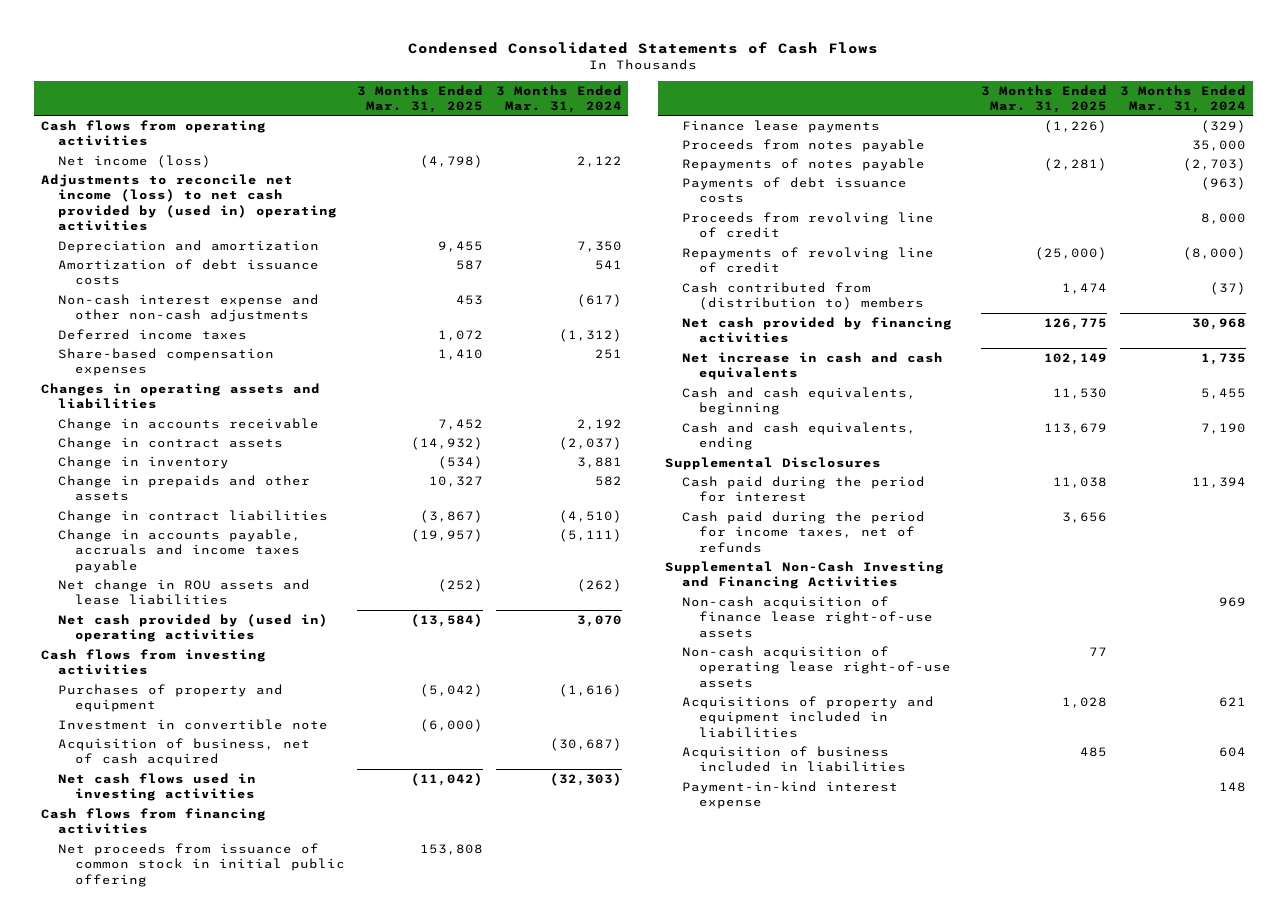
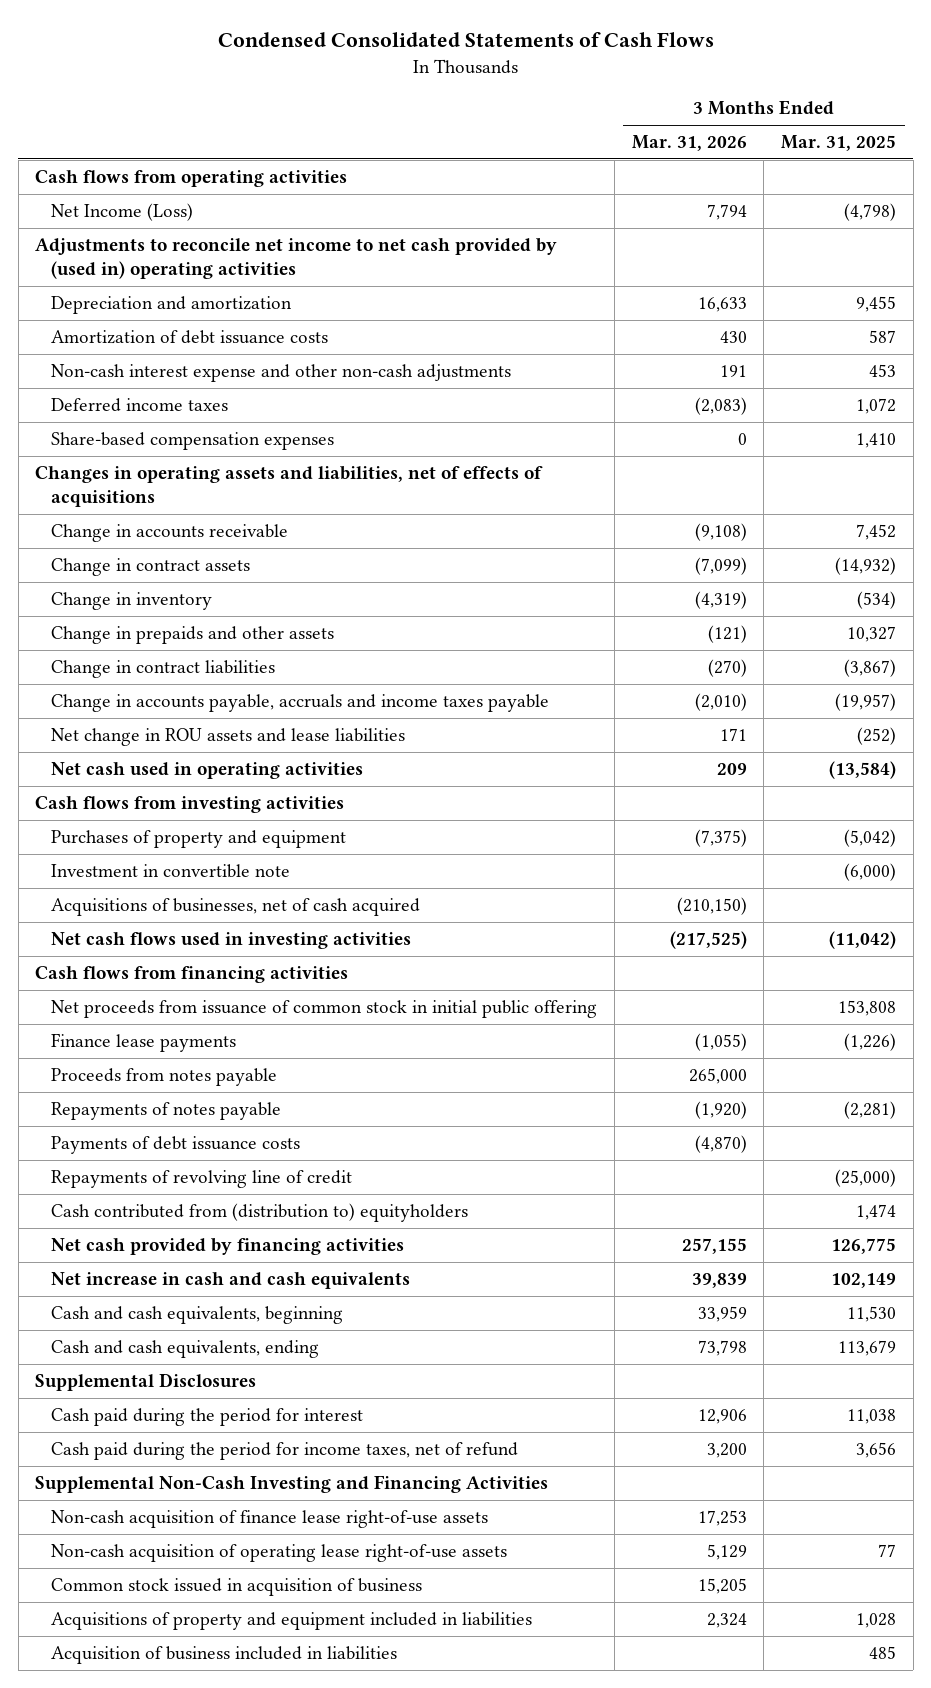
[496,84,623,114] 3 Months Ended Mar. 31, 2024 -> none
none -> [631,135,747,152] Mar. 31, 2026
[57,154,211,168] Net income (loss) -> [51,202,194,221] Net Income (Loss)
[40,173,337,232] Adjustments to reconcile net income (loss) to net cash provided by (used in) operating activities -> [35,237,558,279] Adjustments to reconcile net income to net cash provided by (used in) operating activities
[40,382,320,410] Changes in operating assets and liabilities -> [35,465,544,507] Changes in operating assets and liabilities, net of effects of acquisitions
[57,613,328,643] Net cash provided by (used in) operating activities -> [51,761,364,779] Net cash used in operating activities
[57,737,310,767] Acquisition of business, net of cash acquired -> [51,897,421,916] Acquisitions of businesses, net of cash acquired
[681,211,934,239] Proceeds from revolving line of credit -> none
[681,281,924,311] Cash contributed from (distribution to) members -> [51,1202,469,1222] Cash contributed from (distribution to) equityholders
[681,510,925,553] Cash paid during the period for income taxes, net of refunds -> [51,1441,519,1460] Cash paid during the period for income taxes, net of refund
none -> [51,1577,423,1596] Common stock issued in acquisition of business
[681,780,898,810] Payment-in-kind interest expense -> none

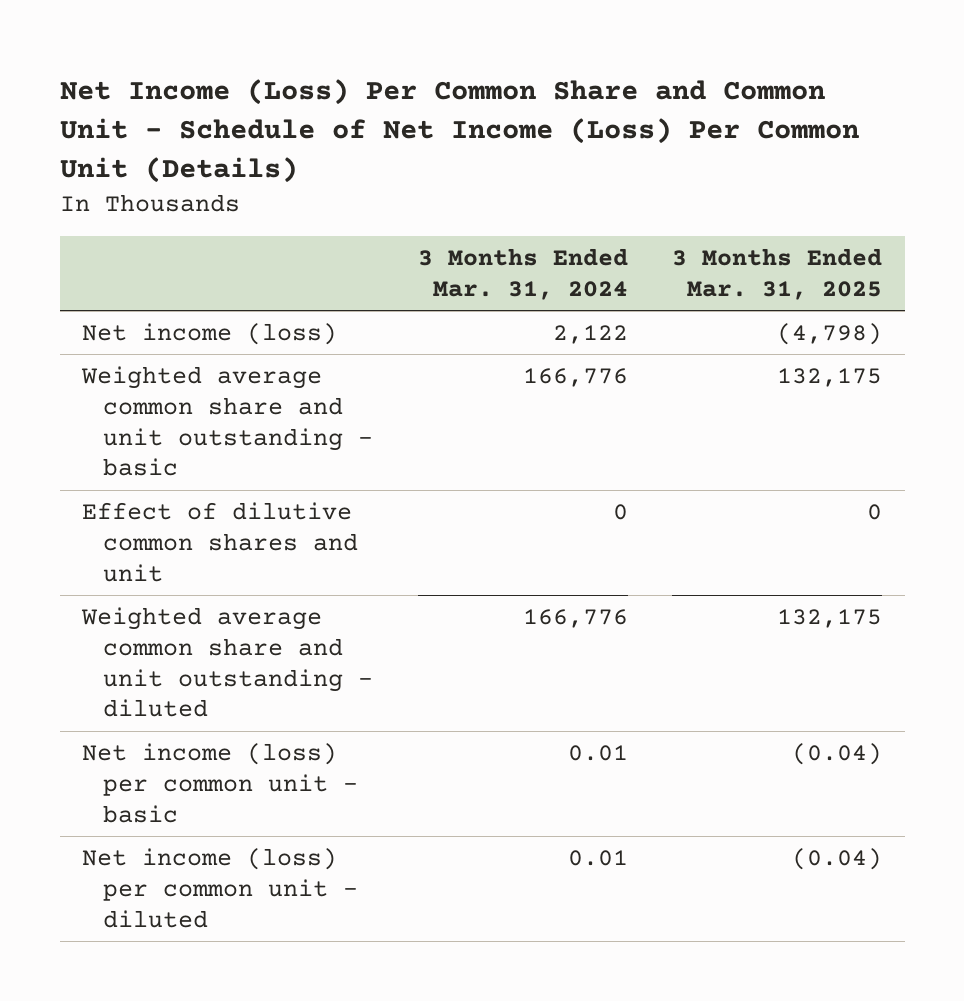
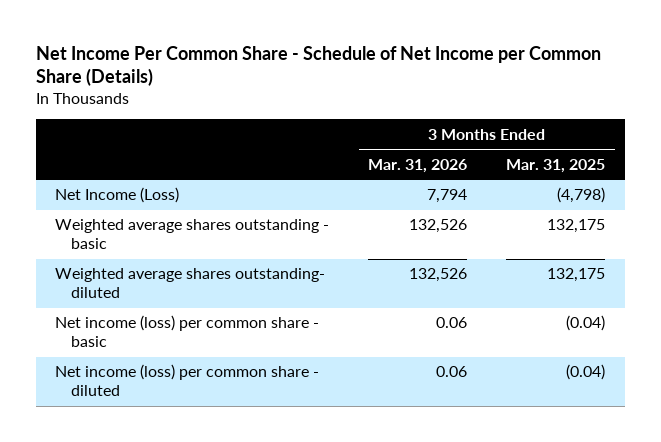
[59,78,859,184] Net Income (Loss) Per Common Share and Common Unit - Schedule of Net Income (Loss) Per Common Unit (Details) -> [36,45,602,87] Net Income Per Common Share - Schedule of Net Income per Common Share (Details)
[417,248,628,300] 3 Months Ended Mar. 31, 2024 -> none
none -> [368,158,468,173] Mar. 31, 2026
[81,501,359,582] Effect of dilutive common shares and unit -> none
[81,322,337,345] Net income (loss) -> [55,187,180,204] Net Income (Loss)
[80,365,374,477] Weighted average common share and unit outstanding - basic -> [55,219,330,250] Weighted average shares outstanding - basic
[80,606,374,718] Weighted average common share and unit outstanding - diluted -> [55,268,326,299] Weighted average shares outstanding- diluted
[81,742,359,823] Net income (loss) per common unit - basic -> [55,315,320,348] Net income (loss) per common share - basic
[81,847,359,928] Net income (loss) per common unit - diluted -> [55,364,320,397] Net income (loss) per common share - diluted

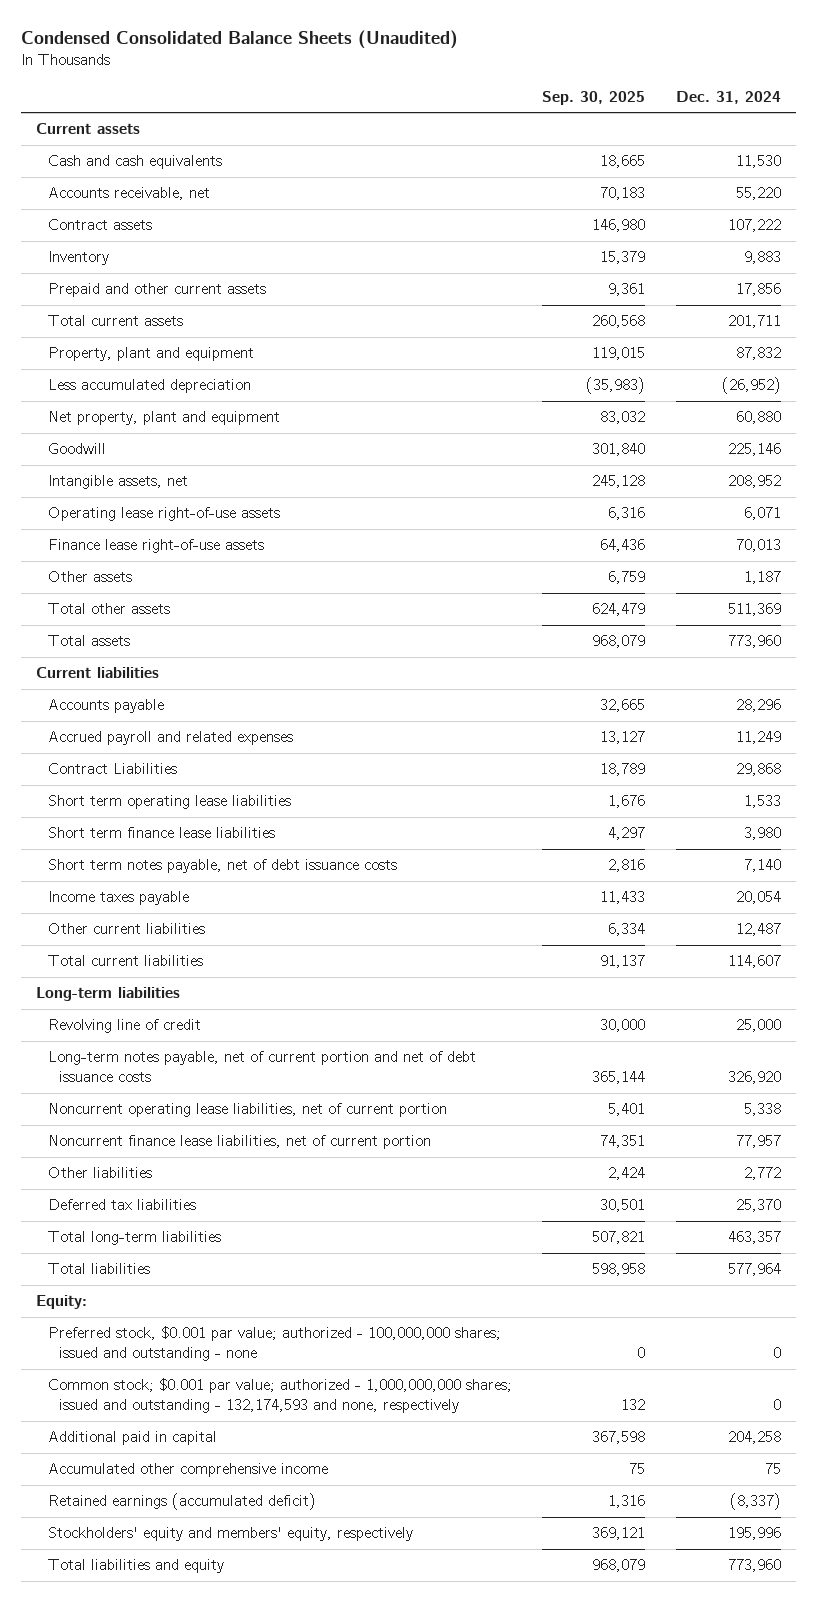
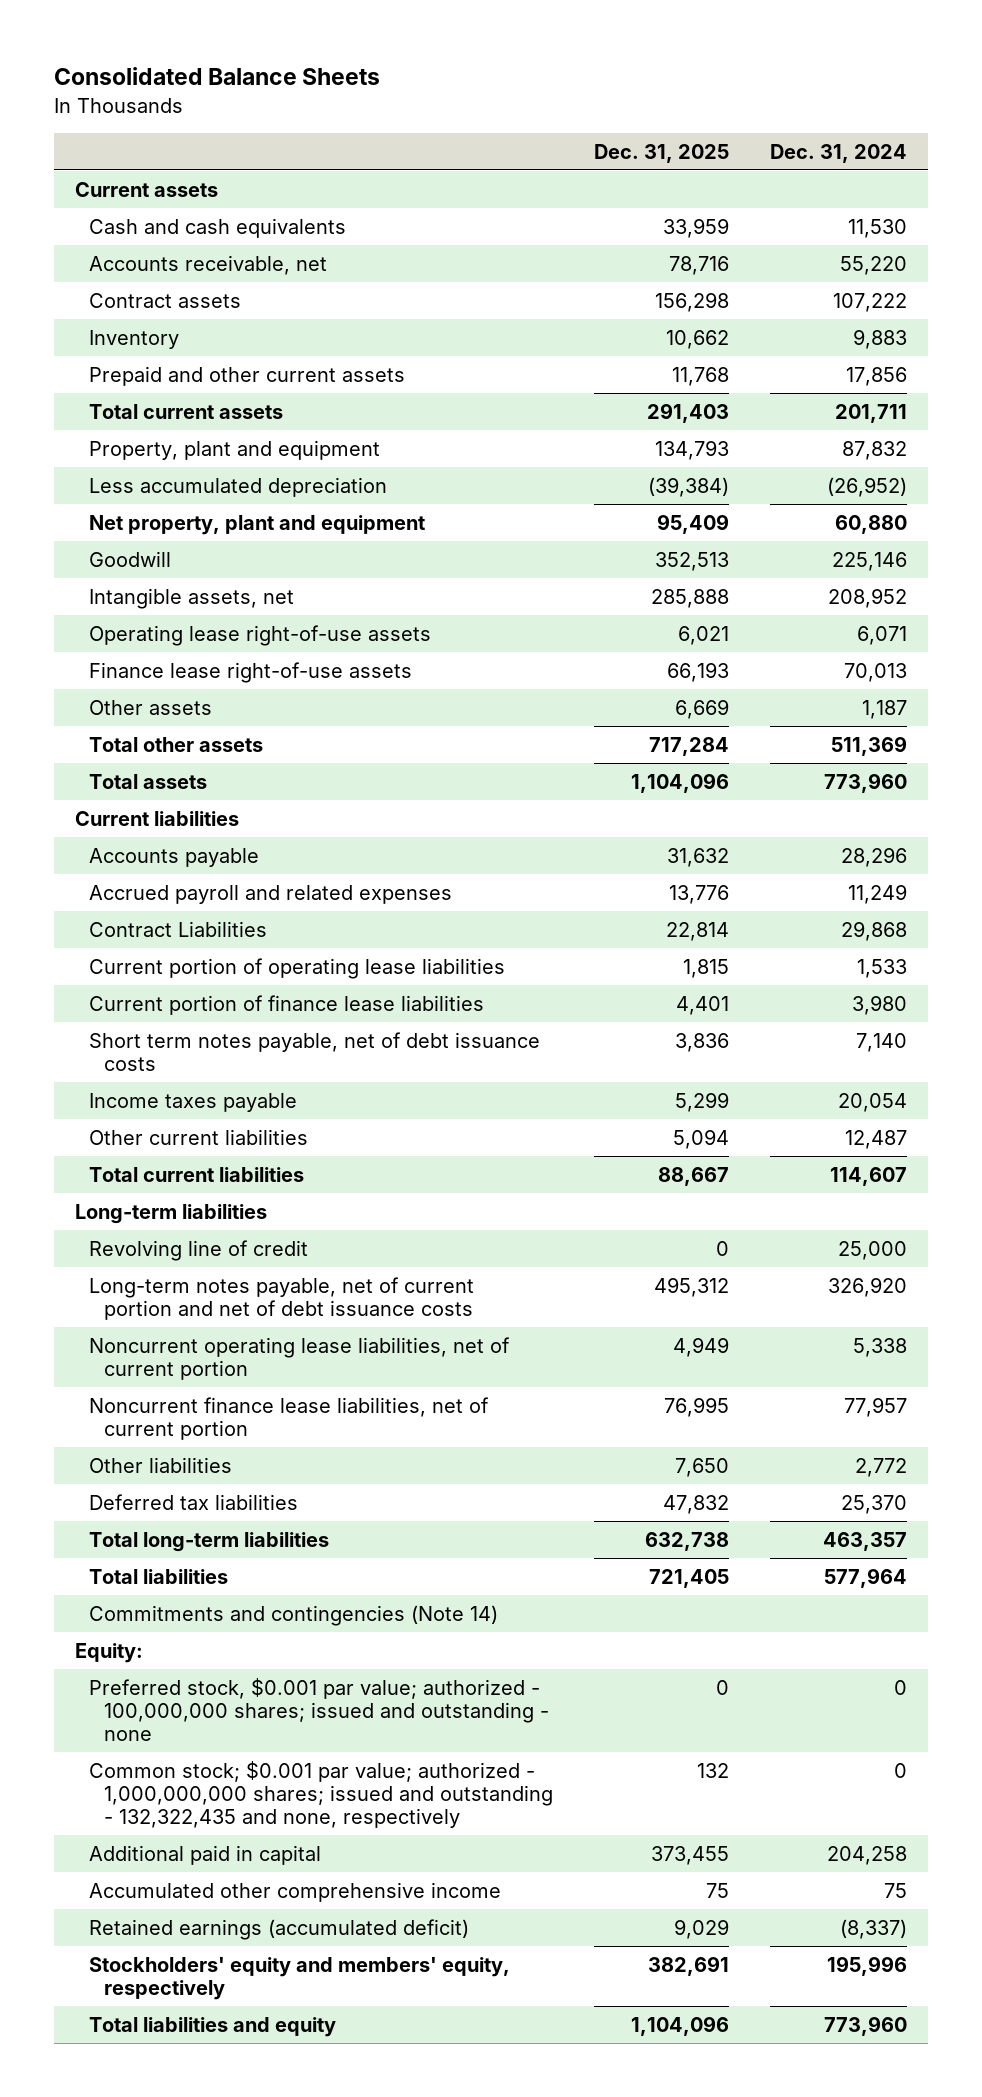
[20,30,458,50] Condensed Consolidated Balance Sheets (Unaudited) -> [54,67,381,86] Consolidated Balance Sheets
[542,90,646,105] Sep. 30, 2025 -> none
none -> [593,143,729,163] Dec. 31, 2025
[47,795,291,810] Short term operating lease liabilities -> [89,957,506,979] Current portion of operating lease liabilities
[47,827,275,839] Short term finance lease liabilities -> [89,994,485,1015] Current portion of finance lease liabilities
none -> [89,1604,499,1626] Commitments and contingencies (Note 14)
[47,1378,512,1414] Common stock; $0.001 par value; authorized - 1,000,000,000 shares; issued and outstanding - 132,174,593 and none, respectively -> [89,1760,553,1829] Common stock; $0.001 par value; authorized - 1,000,000,000 shares; issued and outstanding - 132,322,435 and none, respectively

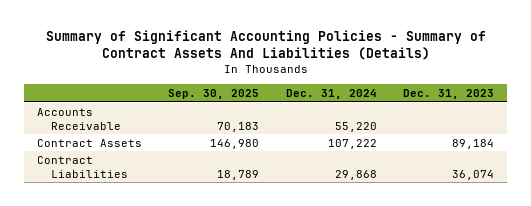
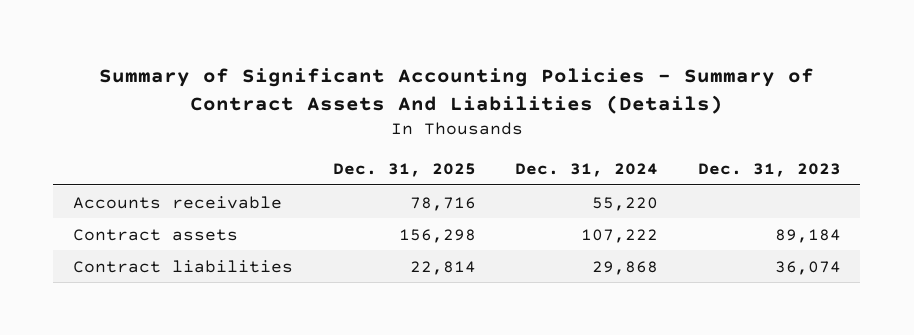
[168,89,260,100] Sep. 30, 2025 -> none
none -> [332,162,476,177] Dec. 31, 2025
[37,107,121,130] Accounts Receivable -> [73,195,283,209] Accounts receivable
[37,138,143,147] Contract Assets -> [73,228,239,241] Contract assets
[37,155,128,178] Contract Liabilities -> [73,259,294,273] Contract liabilities

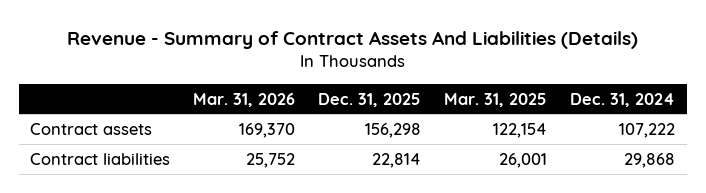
[98,67,814,114] Summary of Significant Accounting Policies - Summary of Contract Assets And Liabilities (Details) -> [66,30,638,49] Revenue - Summary of Contract Assets And Liabilities (Details)
[697,162,841,177] Dec. 31, 2023 -> none
none -> [193,92,296,107] Mar. 31, 2026
none -> [444,92,548,107] Mar. 31, 2025
[73,195,283,209] Accounts receivable -> none

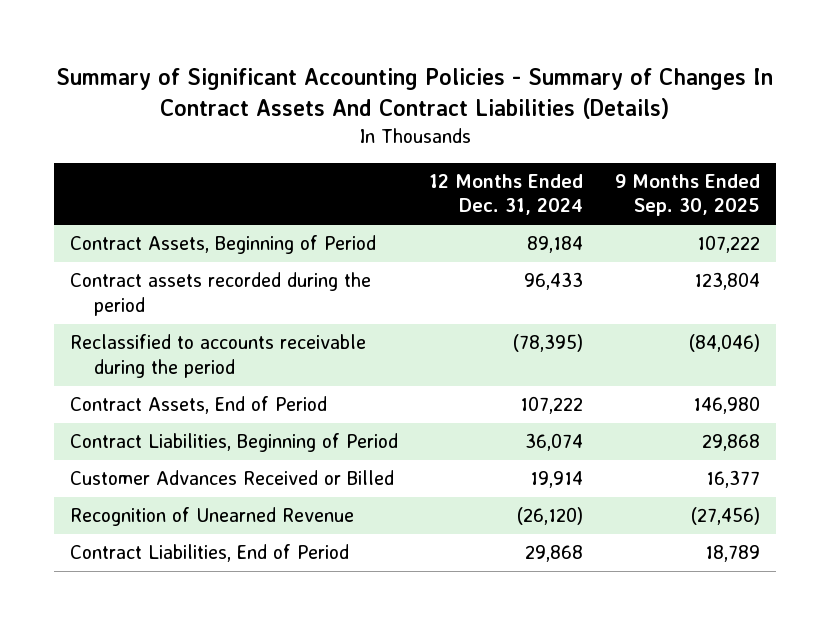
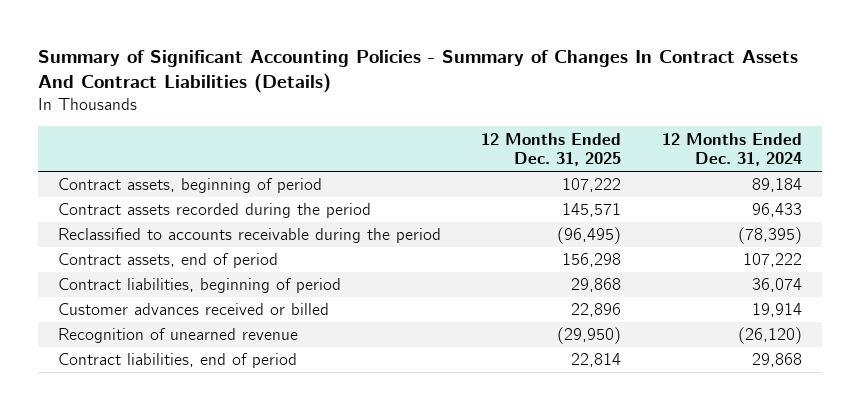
[614,174,760,217] 9 Months Ended Sep. 30, 2025 -> none
none -> [481,132,622,167] 12 Months Ended Dec. 31, 2025
[69,235,376,255] Contract Assets, Beginning of Period -> [57,178,322,194] Contract assets, beginning of period
[69,396,327,415] Contract Assets, End of Period -> [57,253,278,269] Contract assets, end of period
[69,433,398,453] Contract Liabilities, Beginning of Period -> [57,278,341,294] Contract liabilities, beginning of period
[69,470,394,486] Customer Advances Received or Billed -> [57,303,329,316] Customer advances received or billed
[69,507,354,527] Recognition of Unearned Revenue -> [57,328,298,344] Recognition of unearned revenue
[69,544,349,563] Contract Liabilities, End of Period -> [57,353,297,369] Contract liabilities, end of period

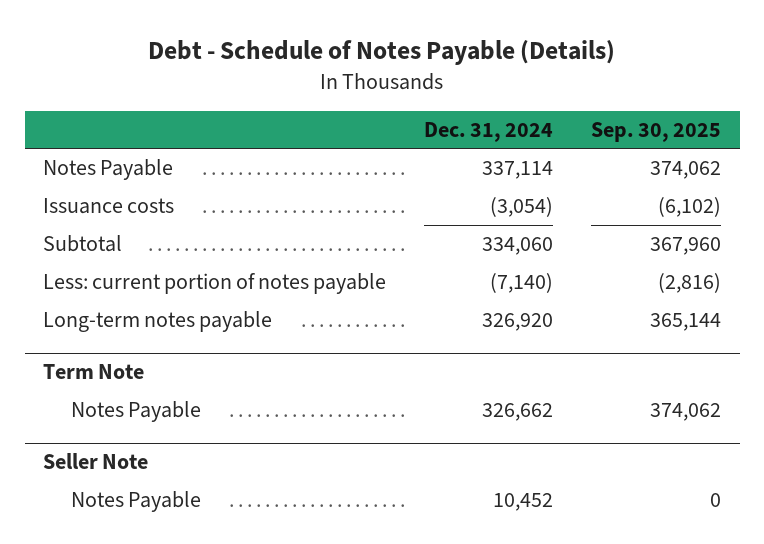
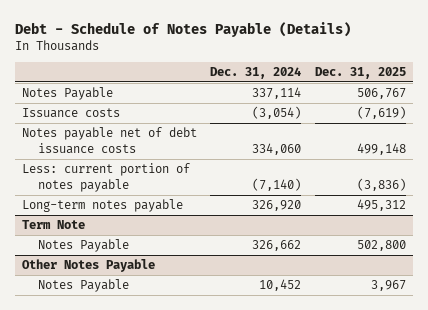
[590,121,721,142] Sep. 30, 2025 -> none
none -> [314,66,406,79] Dec. 31, 2025
[43,235,123,253] Subtotal -> [21,127,197,154] Notes payable net of debt issuance costs
[43,453,149,470] Seller Note -> none
none -> [21,259,155,273] Other Notes Payable

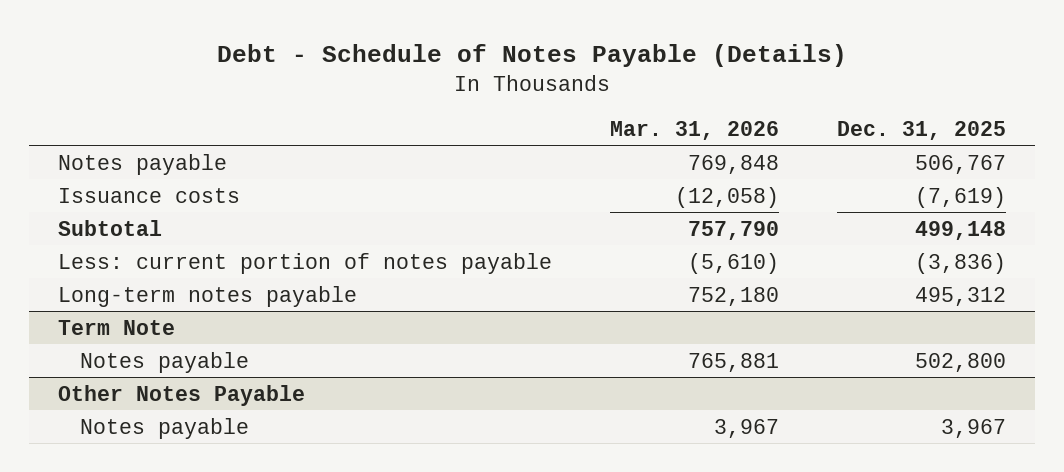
[210,66,302,79] Dec. 31, 2024 -> none
none -> [609,120,779,140] Mar. 31, 2026
[21,87,113,101] Notes Payable -> [57,153,227,175] Notes payable
[21,127,197,154] Notes payable net of debt issuance costs -> [57,219,162,236] Subtotal
[37,239,129,253] Notes Payable -> [79,351,249,373] Notes payable
[37,279,129,293] Notes Payable -> [79,417,249,439] Notes payable

